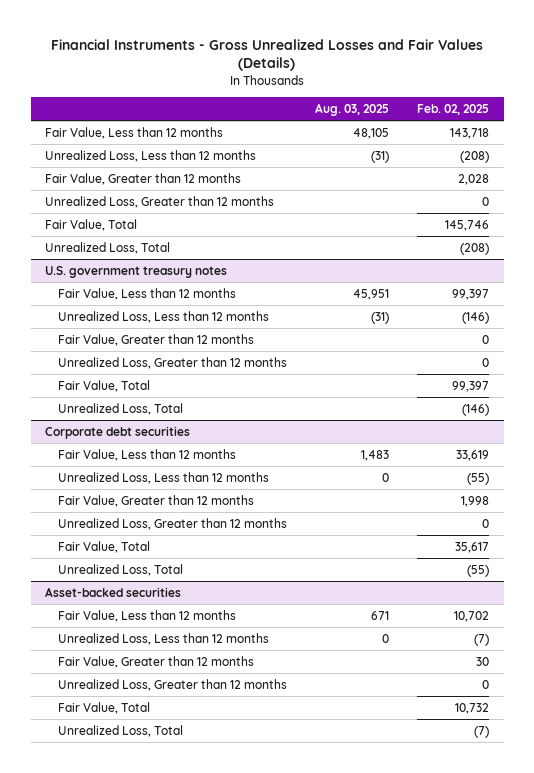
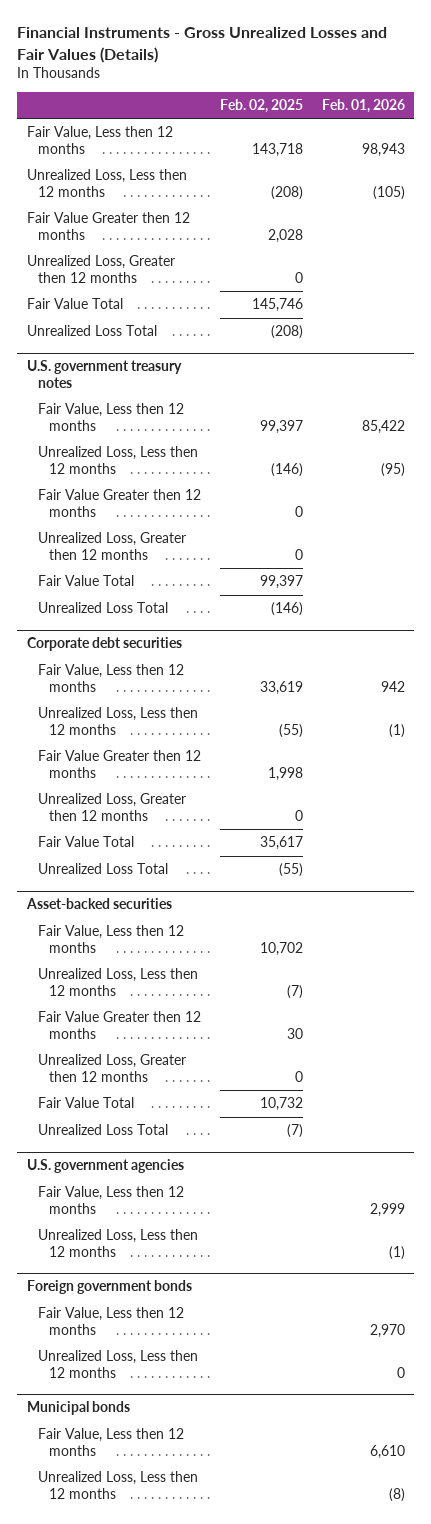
[315,102,390,116] Aug. 03, 2025 -> none
none -> [321,99,405,114] Feb. 01, 2026
[44,126,223,139] Fair Value, Less than 12 months -> [26,126,173,154] Fair Value, Less then 12 months
[44,149,256,162] Unrealized Loss, Less than 12 months -> [26,169,187,197] Unrealized Loss, Less then 12 months
[44,172,241,185] Fair Value, Greater than 12 months -> [26,212,190,240] Fair Value Greater then 12 months
[44,195,274,208] Unrealized Loss, Greater than 12 months -> [26,255,175,283] Unrealized Loss, Greater then 12 months
[44,218,137,231] Fair Value, Total -> [26,298,123,310] Fair Value Total
[44,241,170,254] Unrealized Loss, Total -> [26,325,157,337] Unrealized Loss Total
[58,287,237,300] Fair Value, Less than 12 months -> [37,403,184,431] Fair Value, Less then 12 months
[58,310,270,323] Unrealized Loss, Less than 12 months -> [37,446,198,474] Unrealized Loss, Less then 12 months
[58,333,255,346] Fair Value, Greater than 12 months -> [37,489,201,517] Fair Value Greater then 12 months
[58,356,288,369] Unrealized Loss, Greater than 12 months -> [37,532,186,560] Unrealized Loss, Greater then 12 months
[58,379,151,392] Fair Value, Total -> [37,575,134,587] Fair Value Total
[58,402,184,415] Unrealized Loss, Total -> [37,602,168,614] Unrealized Loss Total
[58,448,237,461] Fair Value, Less than 12 months -> [37,664,184,692] Fair Value, Less then 12 months
[58,471,270,484] Unrealized Loss, Less than 12 months -> [37,707,198,735] Unrealized Loss, Less then 12 months
[58,494,255,507] Fair Value, Greater than 12 months -> [37,750,201,778] Fair Value Greater then 12 months
[58,517,288,530] Unrealized Loss, Greater than 12 months -> [37,793,186,821] Unrealized Loss, Greater then 12 months
[58,540,151,553] Fair Value, Total -> [37,836,134,848] Fair Value Total
[58,563,184,576] Unrealized Loss, Total -> [37,863,168,875] Unrealized Loss Total
[58,609,237,622] Fair Value, Less than 12 months -> [37,925,184,953] Fair Value, Less then 12 months
[58,632,270,645] Unrealized Loss, Less than 12 months -> [37,968,198,996] Unrealized Loss, Less then 12 months
[58,655,255,668] Fair Value, Greater than 12 months -> [37,1011,201,1039] Fair Value Greater then 12 months
[58,678,288,691] Unrealized Loss, Greater than 12 months -> [37,1054,186,1082] Unrealized Loss, Greater then 12 months
[58,701,151,714] Fair Value, Total -> [37,1097,134,1109] Fair Value Total
[58,724,184,737] Unrealized Loss, Total -> [37,1124,168,1136] Unrealized Loss Total
none -> [26,1159,184,1174] U.S. government agencies
none -> [37,1186,184,1214] Fair Value, Less then 12 months
none -> [37,1229,198,1257] Unrealized Loss, Less then 12 months
none -> [26,1280,192,1295] Foreign government bonds
none -> [37,1307,184,1335] Fair Value, Less then 12 months
none -> [37,1350,198,1378] Unrealized Loss, Less then 12 months
none -> [26,1401,130,1416] Municipal bonds
none -> [37,1428,184,1456] Fair Value, Less then 12 months
none -> [37,1471,198,1499] Unrealized Loss, Less then 12 months

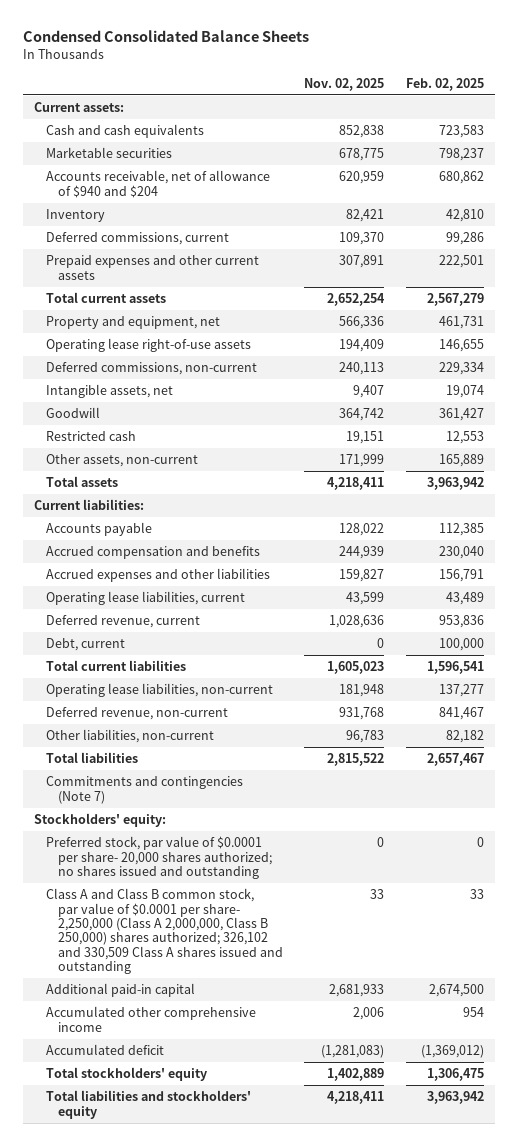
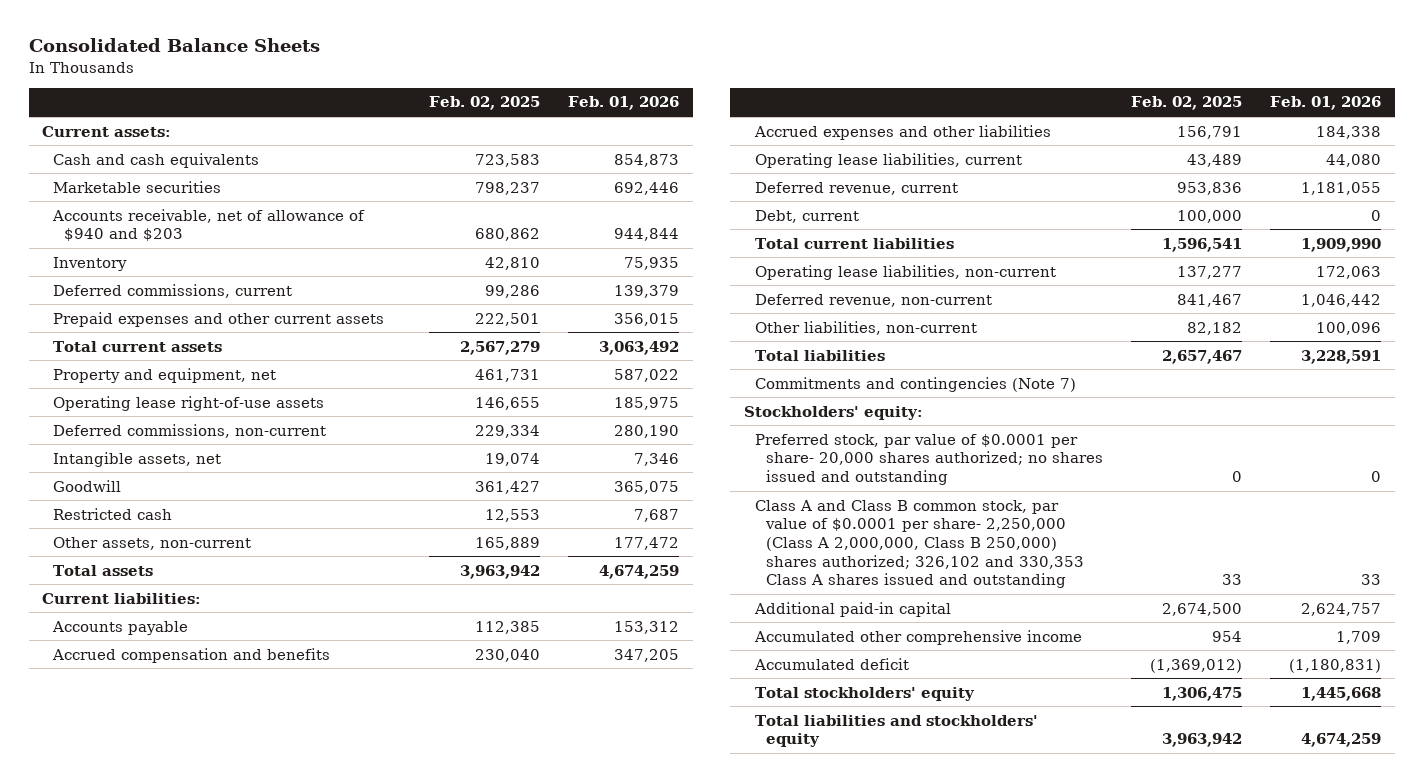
[22,30,309,43] Condensed Consolidated Balance Sheets -> [28,38,320,53] Consolidated Balance Sheets
[304,77,385,91] Nov. 02, 2025 -> none
none -> [567,96,679,111] Feb. 01, 2026
[45,170,270,198] Accounts receivable, net of allowance of $940 and $204 -> [52,208,366,242] Accounts receivable, net of allowance of $940 and $203
[45,888,283,975] Class A and Class B common stock, par value of $0.0001 per share- 2,250,000 (Class A 2,000,000, Class B 250,000) shares authorized; 326,102 and 330,509 Class A shares issued and outstanding -> [755,499,1085,589] Class A and Class B common stock, par value of $0.0001 per share- 2,250,000 (Class A 2,000,000, Class B 250,000) shares authorized; 326,102 and 330,353 Class A shares issued and outstanding

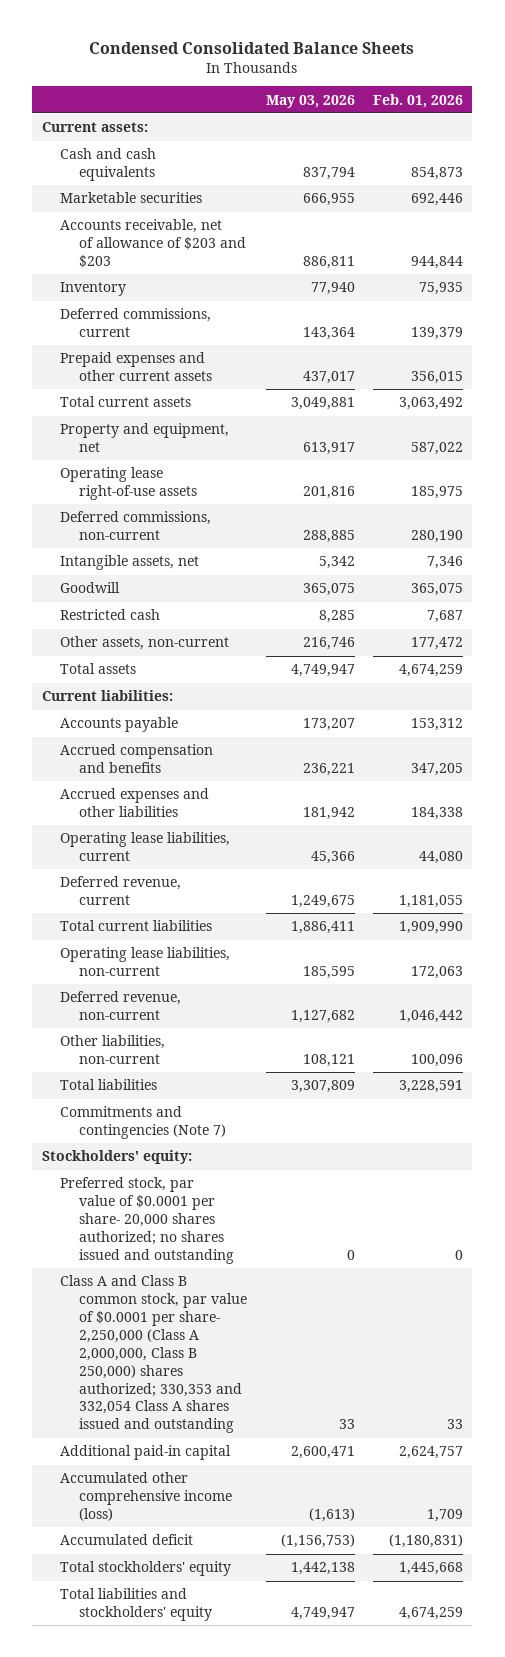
[28,38,320,53] Consolidated Balance Sheets -> [89,41,415,54] Condensed Consolidated Balance Sheets
[428,96,540,111] Feb. 02, 2025 -> none
none -> [265,94,355,108] May 03, 2026
[52,208,366,242] Accounts receivable, net of allowance of $940 and $203 -> [60,219,247,269] Accounts receivable, net of allowance of $203 and $203
[755,209,860,223] Debt, current -> none
[755,499,1085,589] Class A and Class B common stock, par value of $0.0001 per share- 2,250,000 (Class A 2,000,000, Class B 250,000) shares authorized; 326,102 and 330,353 Class A shares issued and outstanding -> [60,1275,248,1434] Class A and Class B common stock, par value of $0.0001 per share- 2,250,000 (Class A 2,000,000, Class B 250,000) shares authorized; 330,353 and 332,054 Class A shares issued and outstanding
[754,629,1083,645] Accumulated other comprehensive income -> [60,1472,233,1522] Accumulated other comprehensive income (loss)

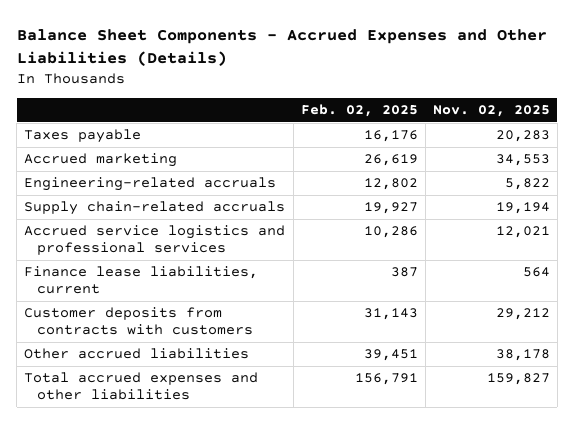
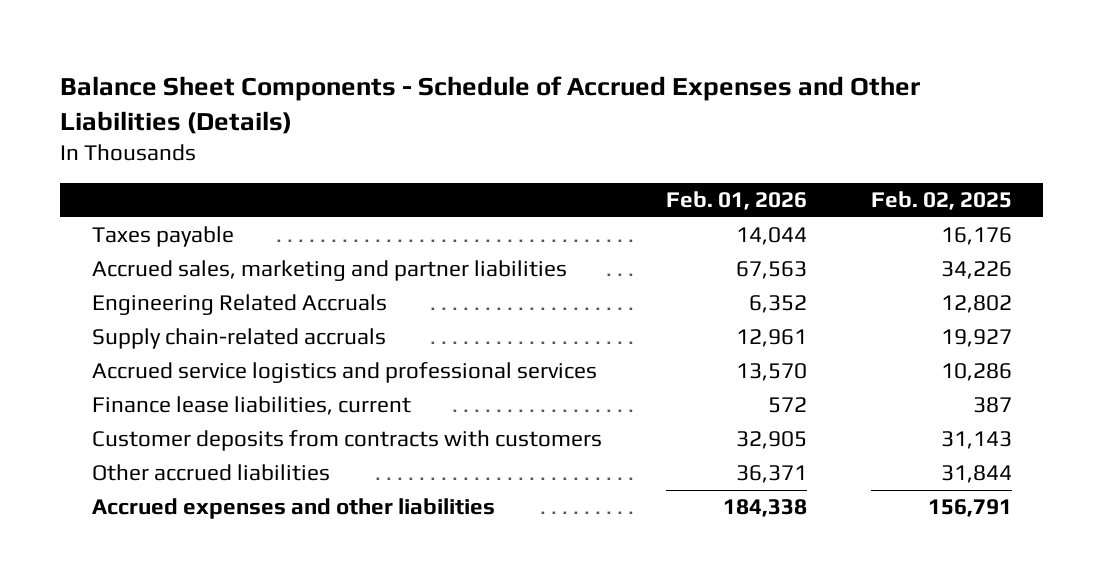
[16,29,547,67] Balance Sheet Components - Accrued Expenses and Other Liabilities (Details) -> [60,76,921,134] Balance Sheet Components - Schedule of Accrued Expenses and Other Liabilities (Details)
[432,105,550,118] Nov. 02, 2025 -> none
none -> [665,190,807,210] Feb. 01, 2026
[24,153,178,168] Accrued marketing -> [92,260,568,282] Accrued sales, marketing and partner liabilities
[363,154,418,167] 26,619 -> [940,261,1012,280] 34,226
[24,177,277,192] Engineering-related accruals -> [92,294,388,316] Engineering Related Accruals
[363,349,418,362] 39,451 -> [940,465,1012,484] 31,844
[24,372,259,401] Total accrued expenses and other liabilities -> [92,498,496,520] Accrued expenses and other liabilities

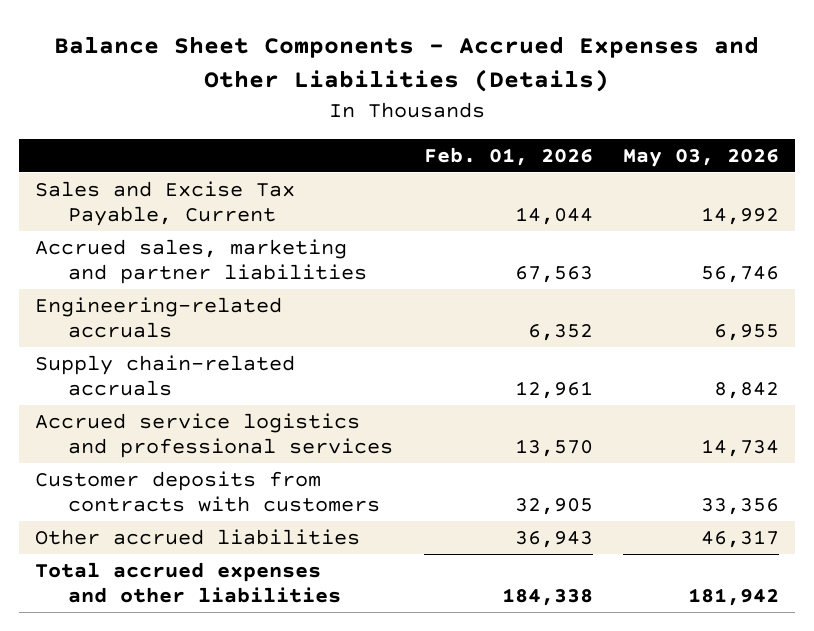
[60,76,921,134] Balance Sheet Components - Schedule of Accrued Expenses and Other Liabilities (Details) -> [53,36,759,93] Balance Sheet Components - Accrued Expenses and Other Liabilities (Details)
[870,190,1012,210] Feb. 02, 2025 -> none
none -> [623,148,780,167] May 03, 2026
[92,226,235,248] Taxes payable -> [34,180,295,227] Sales and Excise Tax Payable, Current
[92,294,388,316] Engineering Related Accruals -> [34,296,282,339] Engineering-related accruals
[92,396,412,416] Finance lease liabilities, current -> none
[735,465,807,484] 36,371 -> [514,530,593,548] 36,943
[92,498,496,520] Accrued expenses and other liabilities -> [34,561,342,604] Total accrued expenses and other liabilities

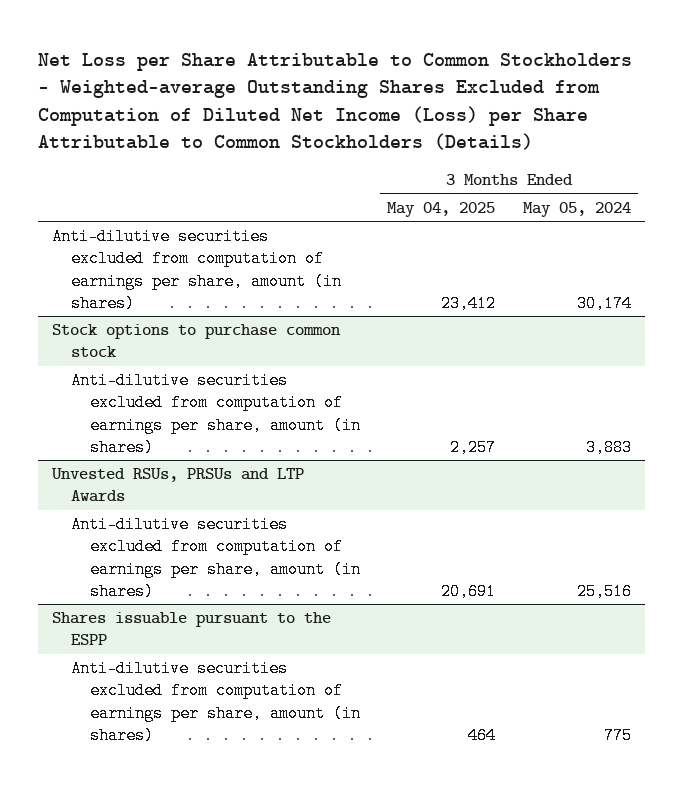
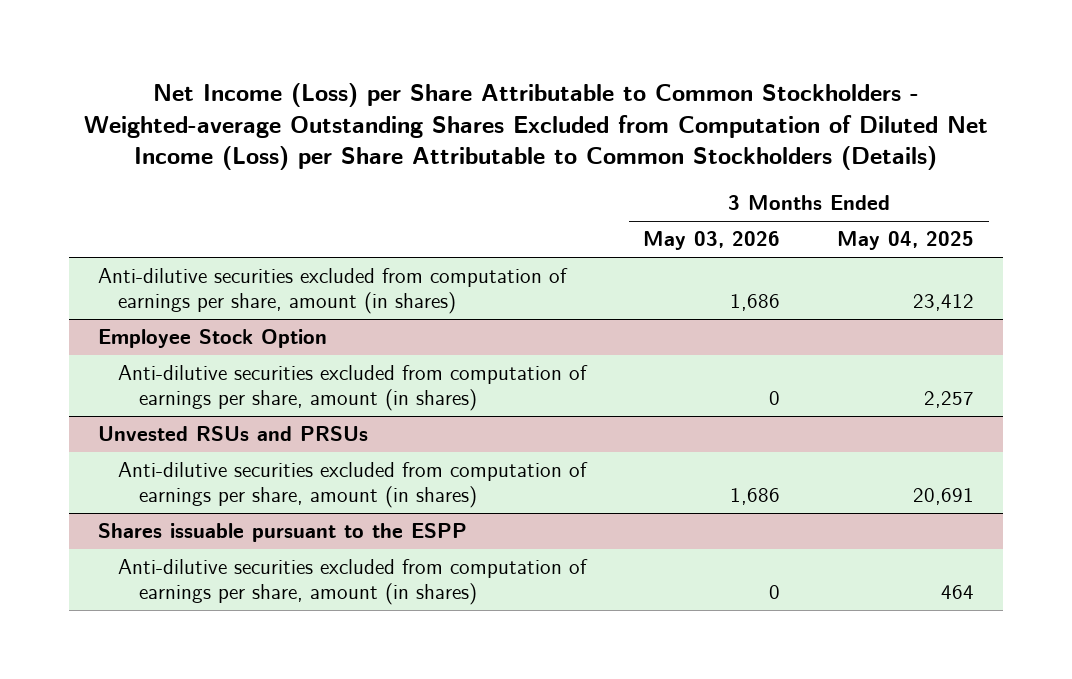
[38,52,633,150] Net Loss per Share Attributable to Common Stockholders - Weighted-average Outstanding Shares Excluded from Computation of Diluted Net Income (Loss) per Share Attributable to Common Stockholders (Details) -> [83,82,988,171] Net Income (Loss) per Share Attributable to Common Stockholders - Weighted-average Outstanding Shares Excluded from Computation of Diluted Net Income (Loss) per Share Attributable to Common Stockholders (Details)
[522,201,631,217] May 05, 2024 -> none
none -> [643,231,781,251] May 03, 2026
[52,324,342,358] Stock options to purchase common stock -> [97,329,327,349] Employee Stock Option
[51,468,305,503] Unvested RSUs, PRSUs and LTP Awards -> [97,426,368,442] Unvested RSUs and PRSUs

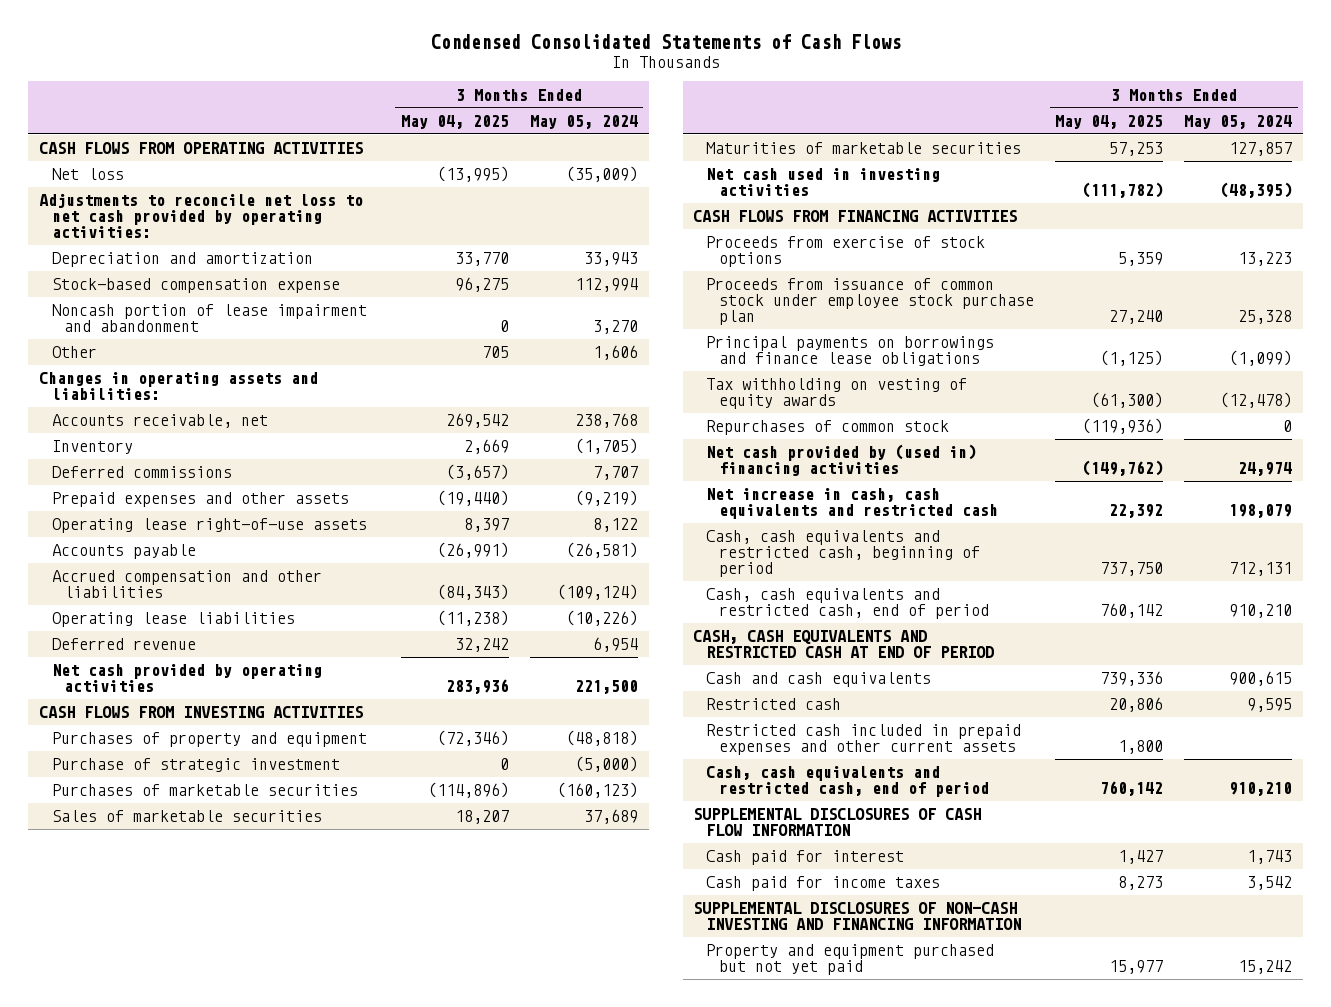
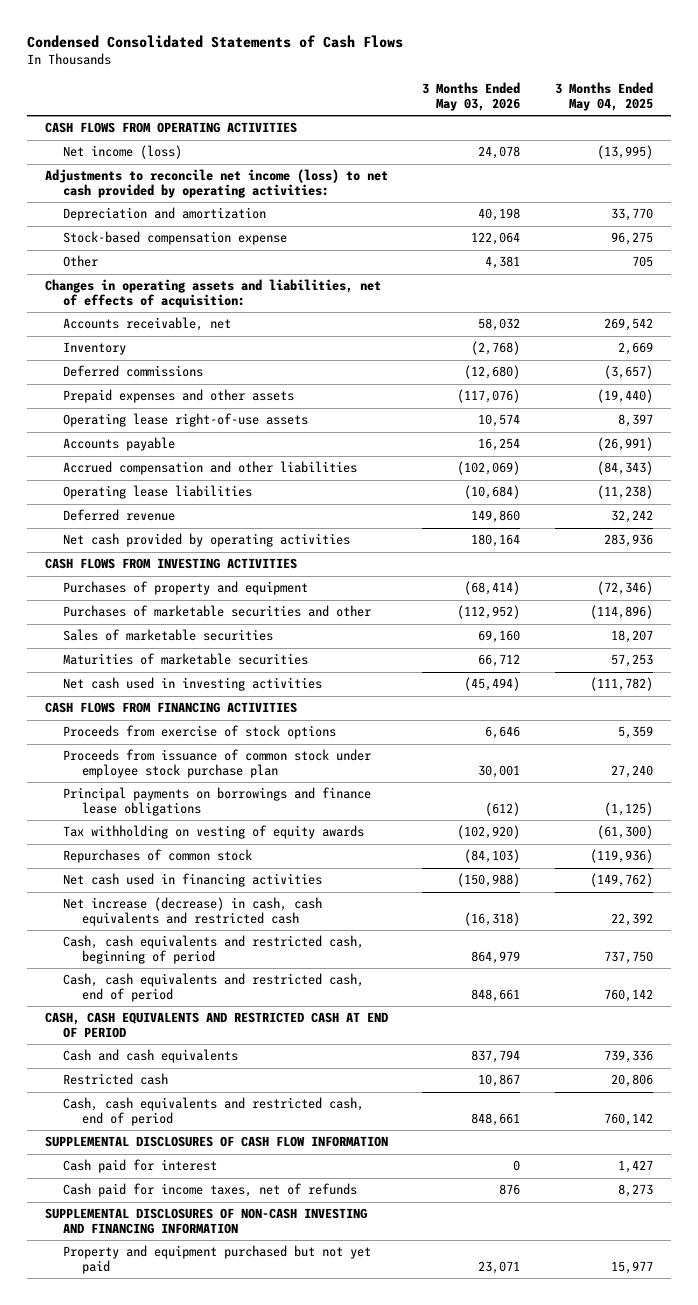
[530,114,639,129] May 05, 2024 -> none
none -> [422,82,521,111] 3 Months Ended May 03, 2026
[51,168,124,181] Net loss -> [63,145,183,160] Net income (loss)
[38,193,363,239] Adjustments to reconcile net loss to net cash provided by operating activities: -> [44,169,388,198] Adjustments to reconcile net income (loss) to net cash provided by operating activities:
[51,304,367,333] Noncash portion of lease impairment and abandonment -> none
[38,372,318,401] Changes in operating assets and liabilities: -> [44,279,381,308] Changes in operating assets and liabilities, net of effects of acquisition:
[51,758,340,773] Purchase of strategic investment -> none
[51,784,358,797] Purchases of marketable securities -> [63,605,372,618] Purchases of marketable securities and other
[705,444,976,477] Net cash provided by (used in) financing activities -> [63,873,323,888] Net cash used in financing activities
[705,488,998,520] Net increase in cash, cash equivalents and restricted cash -> [63,897,323,926] Net increase (decrease) in cash, cash equivalents and restricted cash
[705,724,1021,756] Restricted cash included in prepaid expenses and other current assets -> none
[705,876,940,892] Cash paid for income taxes -> [63,1183,358,1198] Cash paid for income taxes, net of refunds

